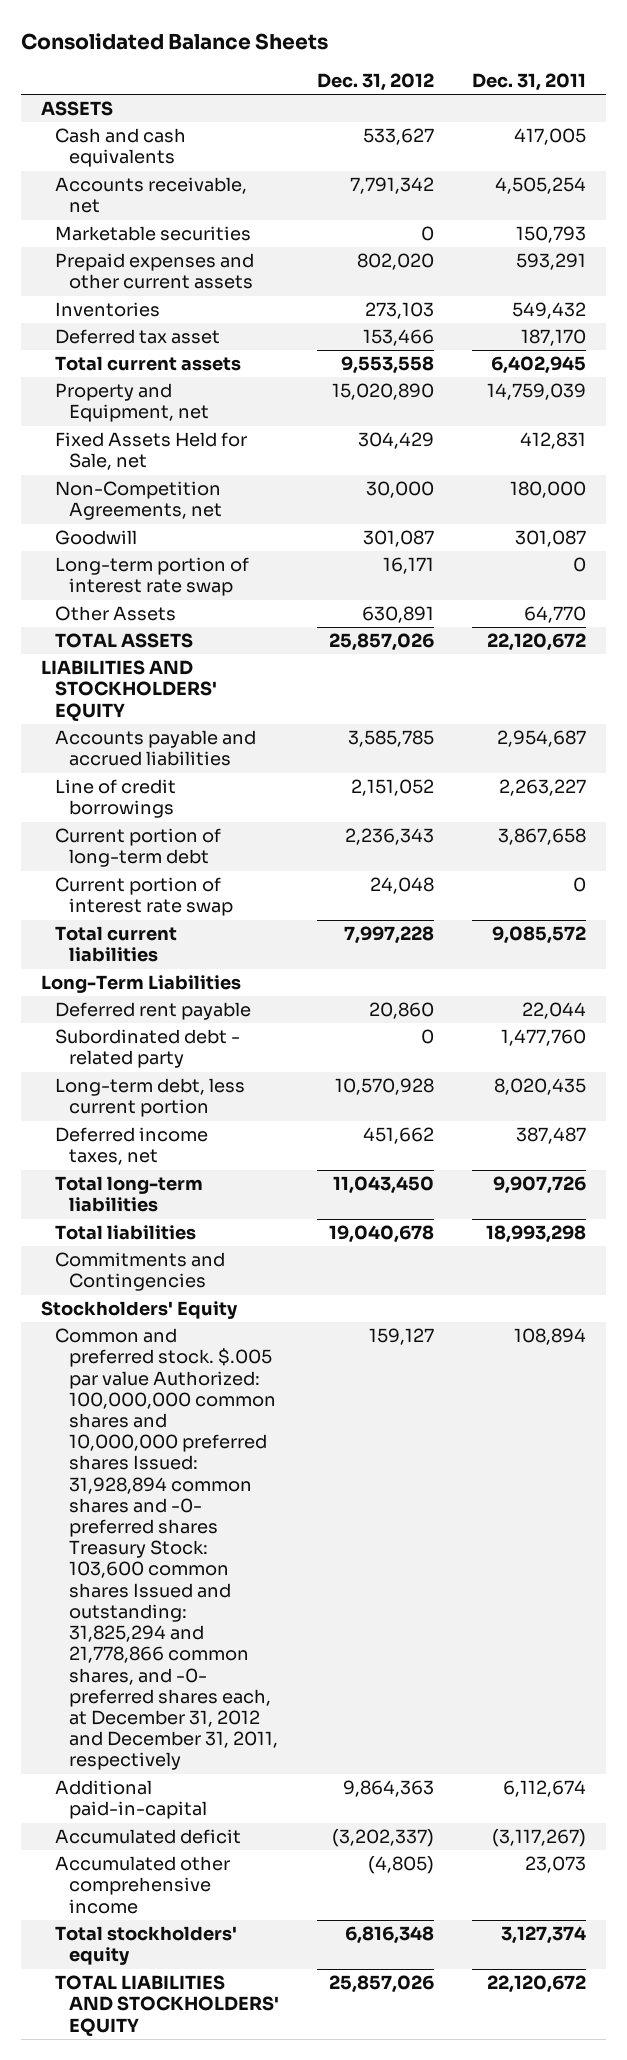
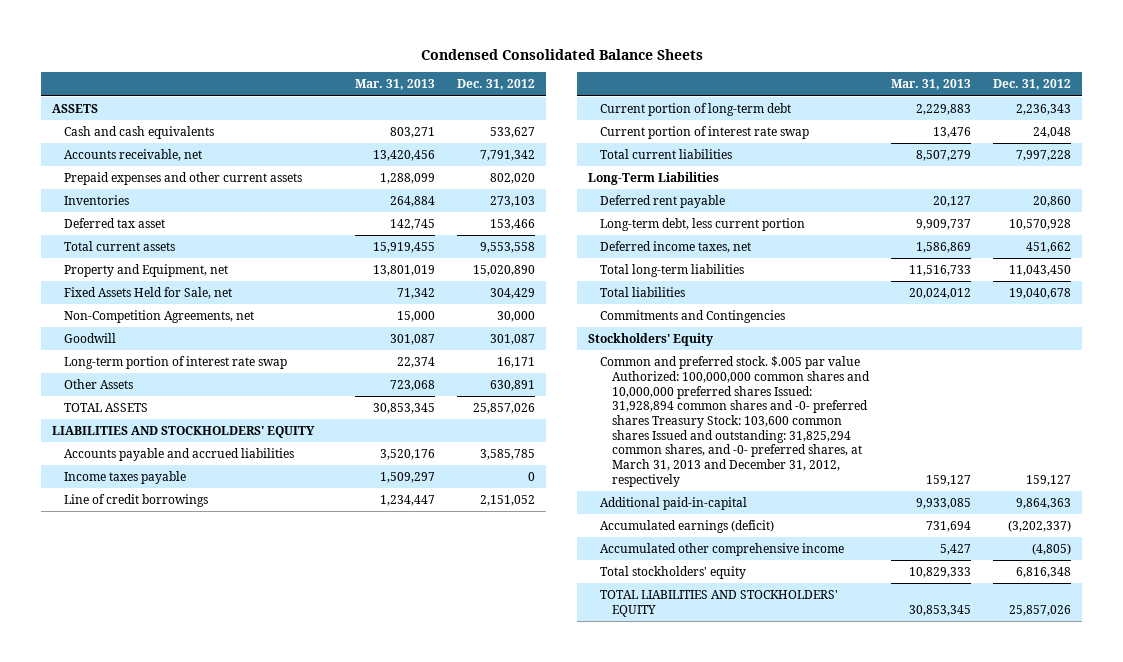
[21,33,329,51] Consolidated Balance Sheets -> [420,49,703,61] Condensed Consolidated Balance Sheets
[472,72,587,91] Dec. 31, 2011 -> none
none -> [355,79,436,91] Mar. 31, 2013
[54,226,251,242] Marketable securities -> none
none -> [64,471,187,485] Income taxes payable
[54,1029,240,1069] Subordinated debt - related party -> none
[54,1328,278,1771] Common and preferred stock. $.005 par value Authorized: 100,000,000 common shares and 10,000,000 preferred shares Issued: 31,928,894 common shares and -0- preferred shares Treasury Stock: 103,600 common shares Issued and outstanding: 31,825,294 and 21,778,866 common shares, and -0- preferred shares each, at December 31, 2012 and December 31, 2011, respectively -> [599,356,870,487] Common and preferred stock. $.005 par value Authorized: 100,000,000 common shares and 10,000,000 preferred shares Issued: 31,928,894 common shares and -0- preferred shares Treasury Stock: 103,600 common shares Issued and outstanding: 31,825,294 common shares, and -0- preferred shares, at March 31, 2013 and December 31, 2012, respectively
[54,1829,241,1845] Accumulated deficit -> [599,520,774,534] Accumulated earnings (deficit)

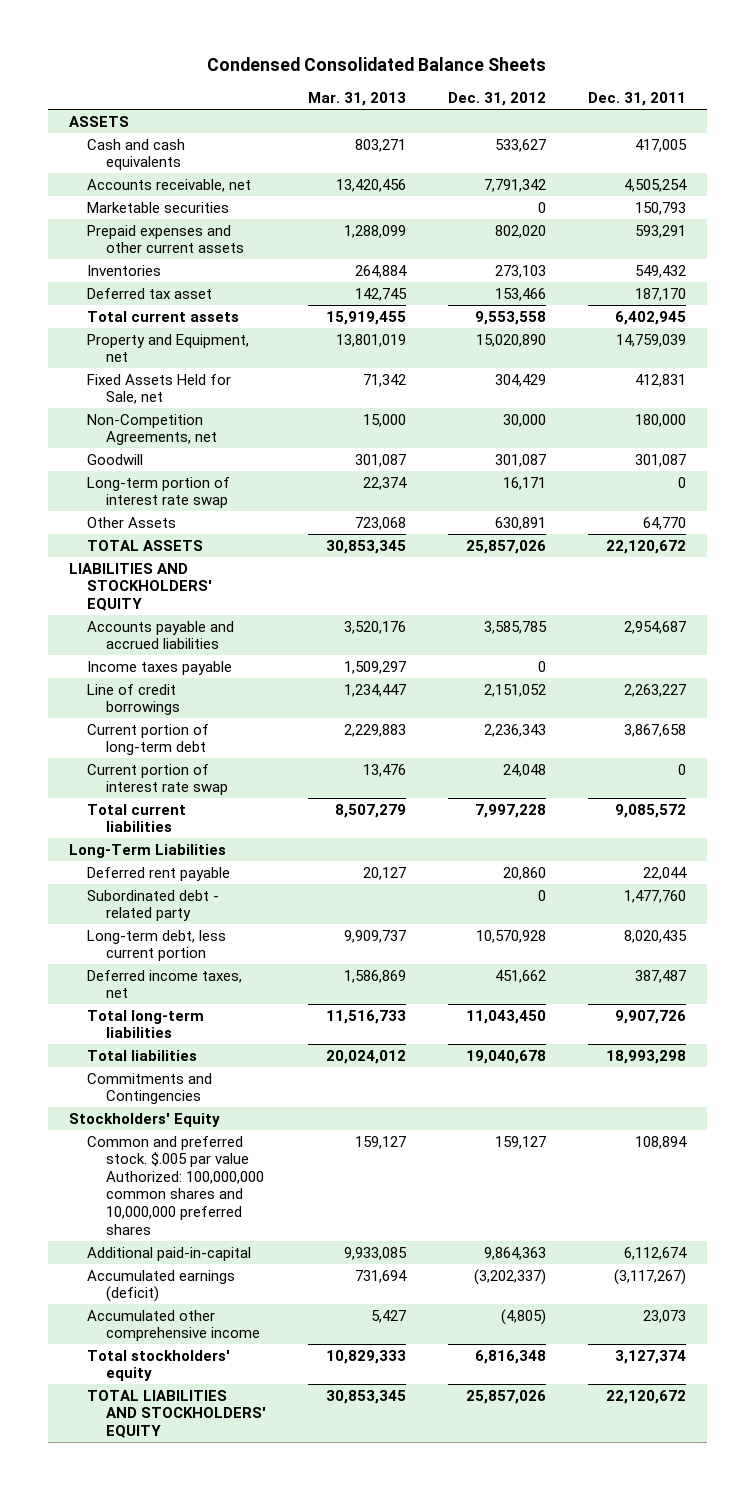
none -> [588,92,687,107] Dec. 31, 2011
none -> [87,201,230,213] Marketable securities
none -> [87,889,220,922] Subordinated debt - related party
[599,356,870,487] Common and preferred stock. $.005 par value Authorized: 100,000,000 common shares and 10,000,000 preferred shares Issued: 31,928,894 common shares and -0- preferred shares Treasury Stock: 103,600 common shares Issued and outstanding: 31,825,294 common shares, and -0- preferred shares, at March 31, 2013 and December 31, 2012, respectively -> [87,1135,265,1235] Common and preferred stock. $.005 par value Authorized: 100,000,000 common shares and 10,000,000 preferred shares

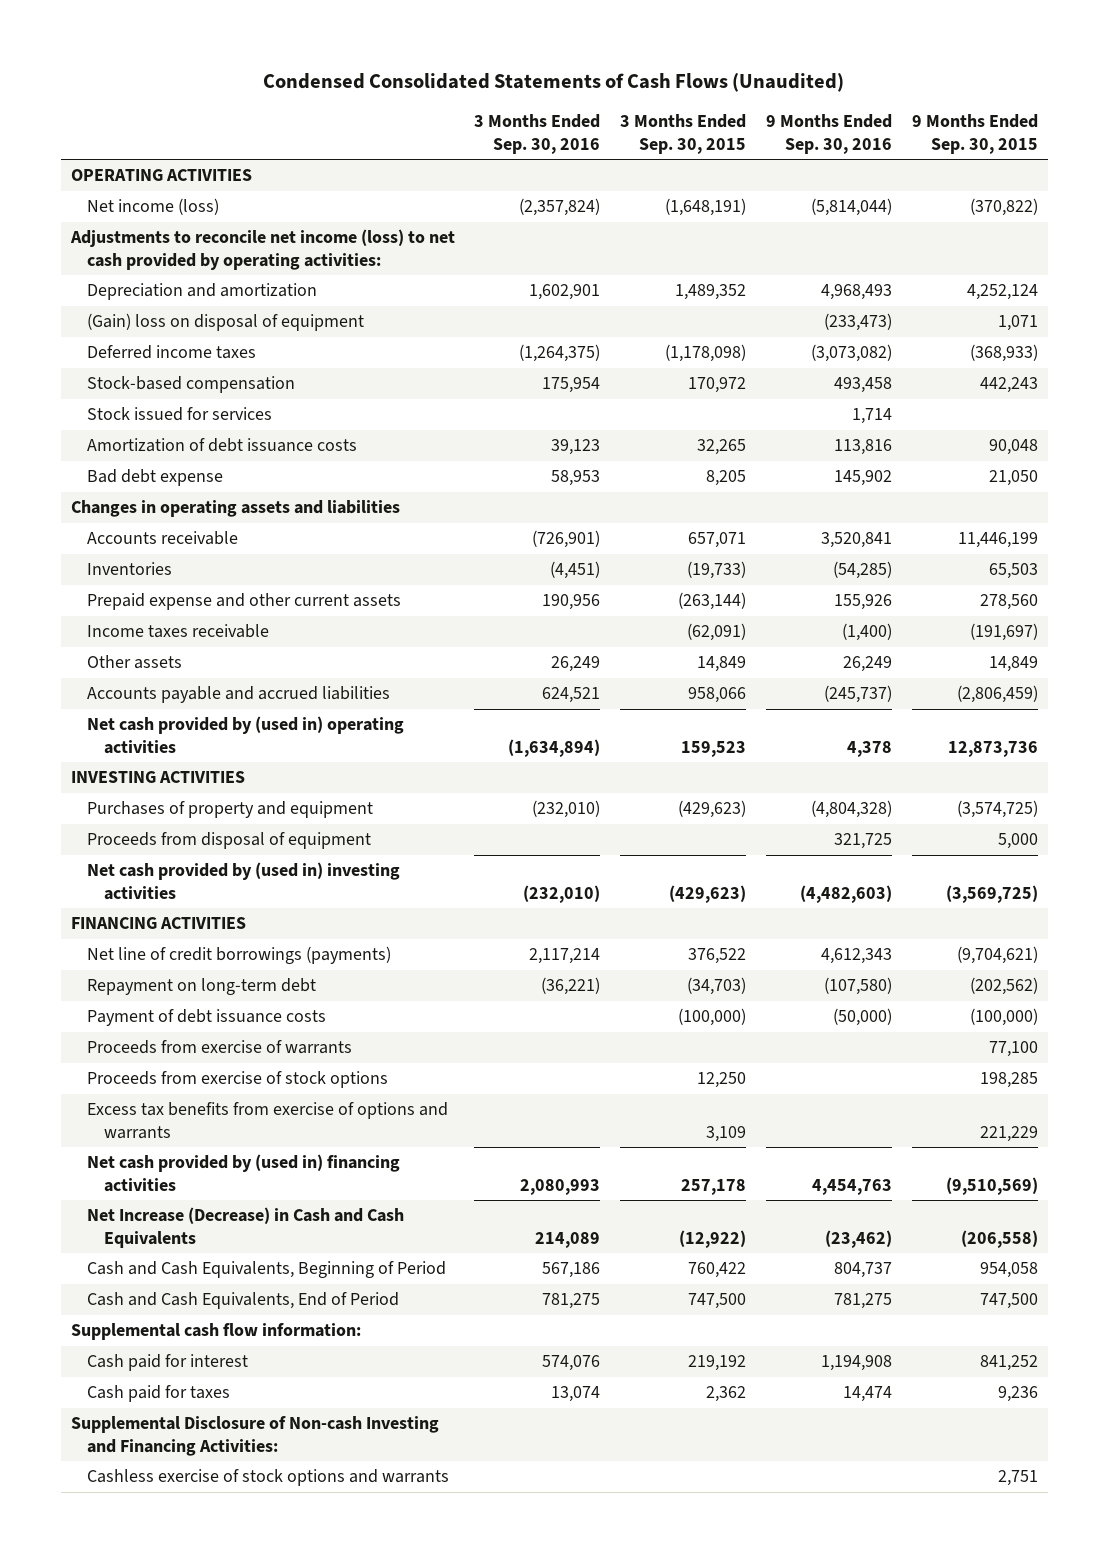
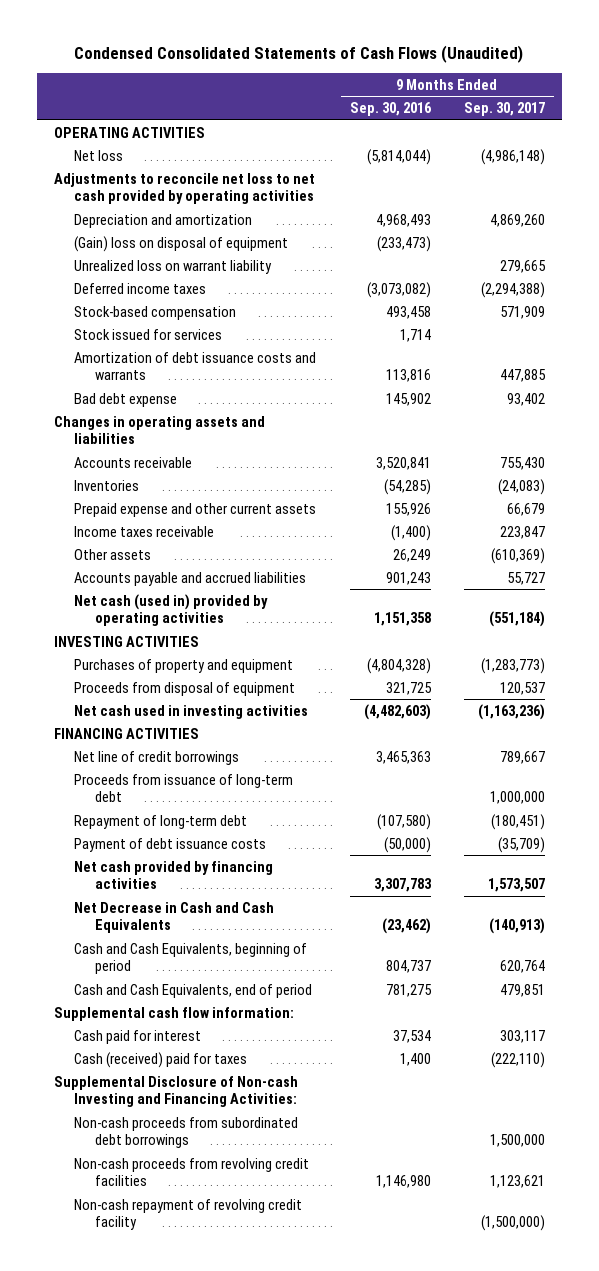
[474,114,601,154] 3 Months Ended Sep. 30, 2016 -> none
[620,114,747,154] 3 Months Ended Sep. 30, 2015 -> none
[912,114,1039,154] 9 Months Ended Sep. 30, 2015 -> none
none -> [464,102,546,117] Sep. 30, 2017
[87,198,220,216] Net income (loss) -> [74,149,124,161] Net loss
[69,229,455,270] Adjustments to reconcile net income (loss) to net cash provided by operating activities: -> [53,172,315,205] Adjustments to reconcile net loss to net cash provided by operating activities
none -> [74,259,273,274] Unrealized loss on warrant liability
[87,438,358,453] Amortization of debt issuance costs -> [74,351,317,381] Amortization of debt issuance costs and warrants
[824,685,893,704] (245,737) -> [385,571,431,585] 901,243
[87,716,405,754] Net cash provided by (used in) operating activities -> [74,593,269,627] Net cash (used in) provided by operating activities
[847,740,893,757] 4,378 -> [373,612,431,627] 1,151,358
[87,862,401,900] Net cash provided by (used in) investing activities -> [74,704,309,719] Net cash used in investing activities
[87,946,392,965] Net line of credit borrowings (payments) -> [74,750,240,765] Net line of credit borrowings
[821,948,893,965] 4,612,343 -> [375,750,431,764] 3,465,363
none -> [74,773,294,803] Proceeds from issuance of long-term debt
[87,978,317,996] Repayment on long-term debt -> [74,814,248,829] Repayment of long-term debt
[87,1040,353,1055] Proceeds from exercise of warrants -> none
[87,1071,389,1089] Proceeds from exercise of stock options -> none
[87,1102,449,1139] Excess tax benefits from exercise of options and warrants -> none
[87,1154,401,1192] Net cash provided by (used in) financing activities -> [74,860,274,890] Net cash provided by financing activities
[812,1178,893,1195] 4,454,763 -> [373,878,432,893] 3,307,783
[87,1207,405,1248] Net Increase (Decrease) in Cash and Cash Equivalents -> [74,901,275,934] Net Decrease in Cash and Cash Equivalents
[87,1261,447,1279] Cash and Cash Equivalents, Beginning of Period -> [74,942,308,975] Cash and Cash Equivalents, beginning of period
[87,1292,400,1310] Cash and Cash Equivalents, End of Period -> [74,983,313,998] Cash and Cash Equivalents, end of period
[821,1355,893,1372] 1,194,908 -> [392,1029,431,1043] 37,534
[87,1385,231,1403] Cash paid for taxes -> [74,1051,248,1068] Cash (received) paid for taxes
[843,1386,893,1403] 14,474 -> [399,1052,431,1066] 1,400
[87,1469,450,1487] Cashless exercise of stock options and warrants -> none
none -> [74,1116,299,1149] Non-cash proceeds from subordinated debt borrowings
none -> [74,1157,310,1187] Non-cash proceeds from revolving credit facilities
none -> [74,1198,303,1231] Non-cash repayment of revolving credit facility

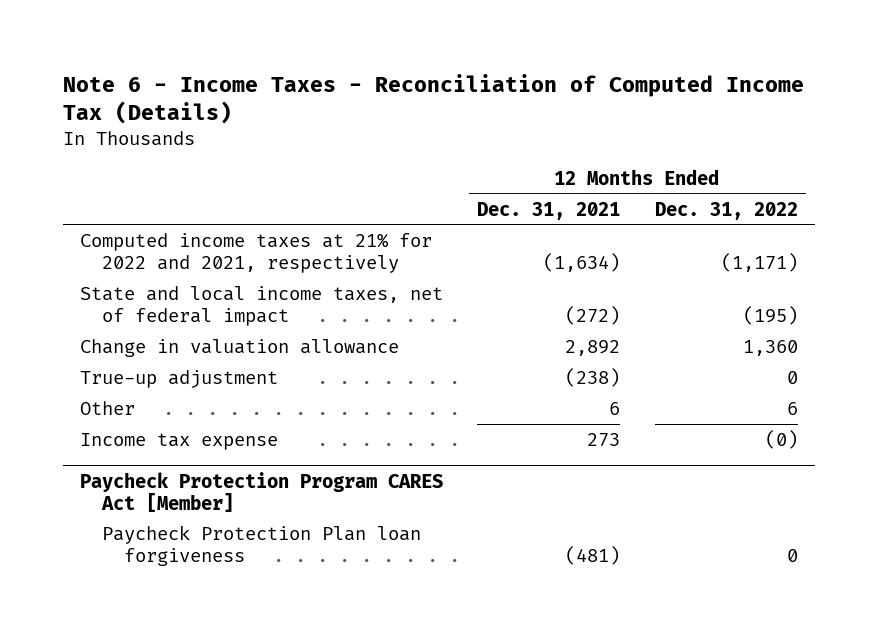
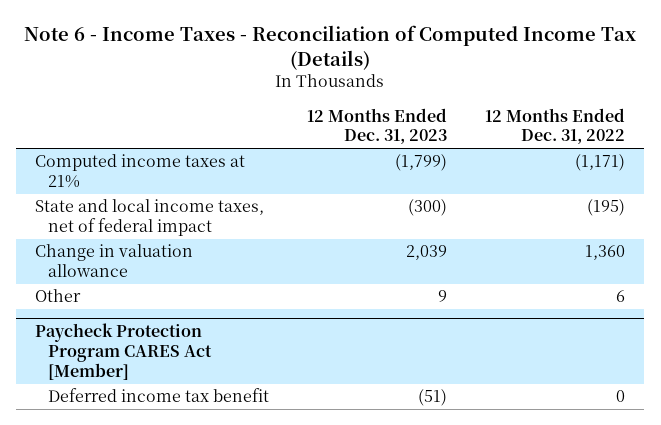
[477,201,621,220] Dec. 31, 2021 -> none
none -> [307,107,448,145] 12 Months Ended Dec. 31, 2023
[80,232,433,273] Computed income taxes at 21% for 2022 and 2021, respectively -> [35,154,246,189] Computed income taxes at 21%
[80,369,279,388] True-up adjustment -> none
[80,432,279,450] Income tax expense -> none
[102,524,422,566] Paycheck Protection Plan loan forgiveness -> [48,388,270,403] Deferred income tax benefit

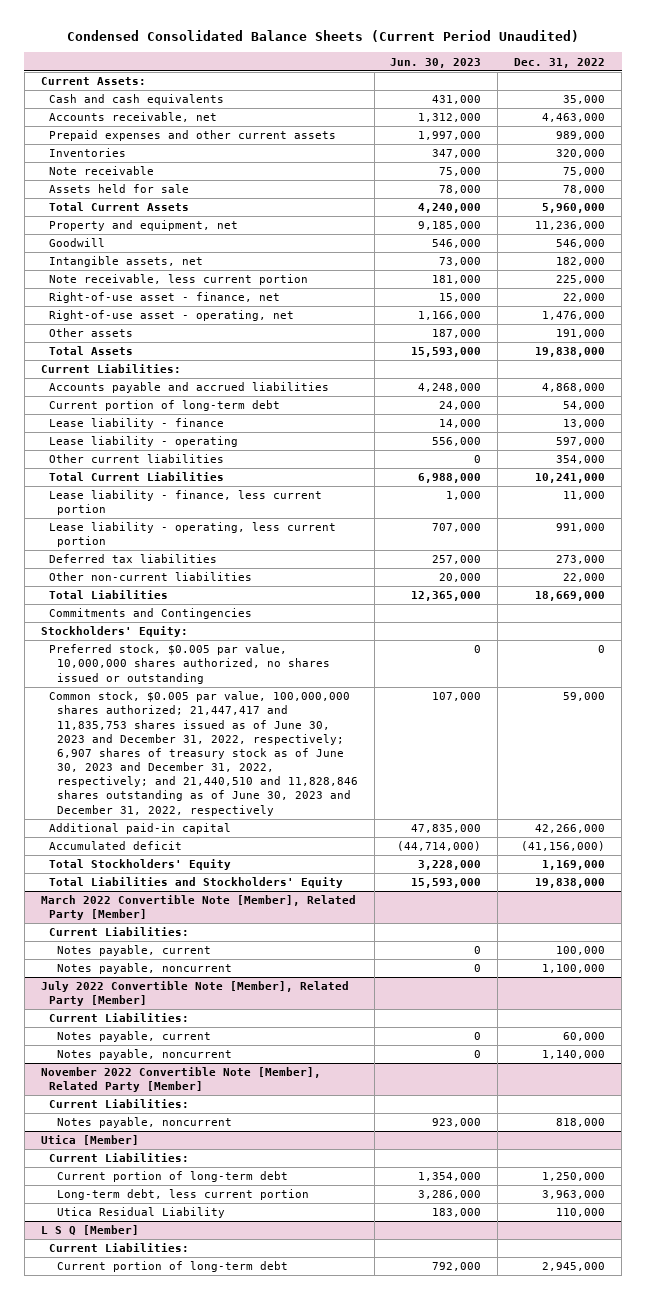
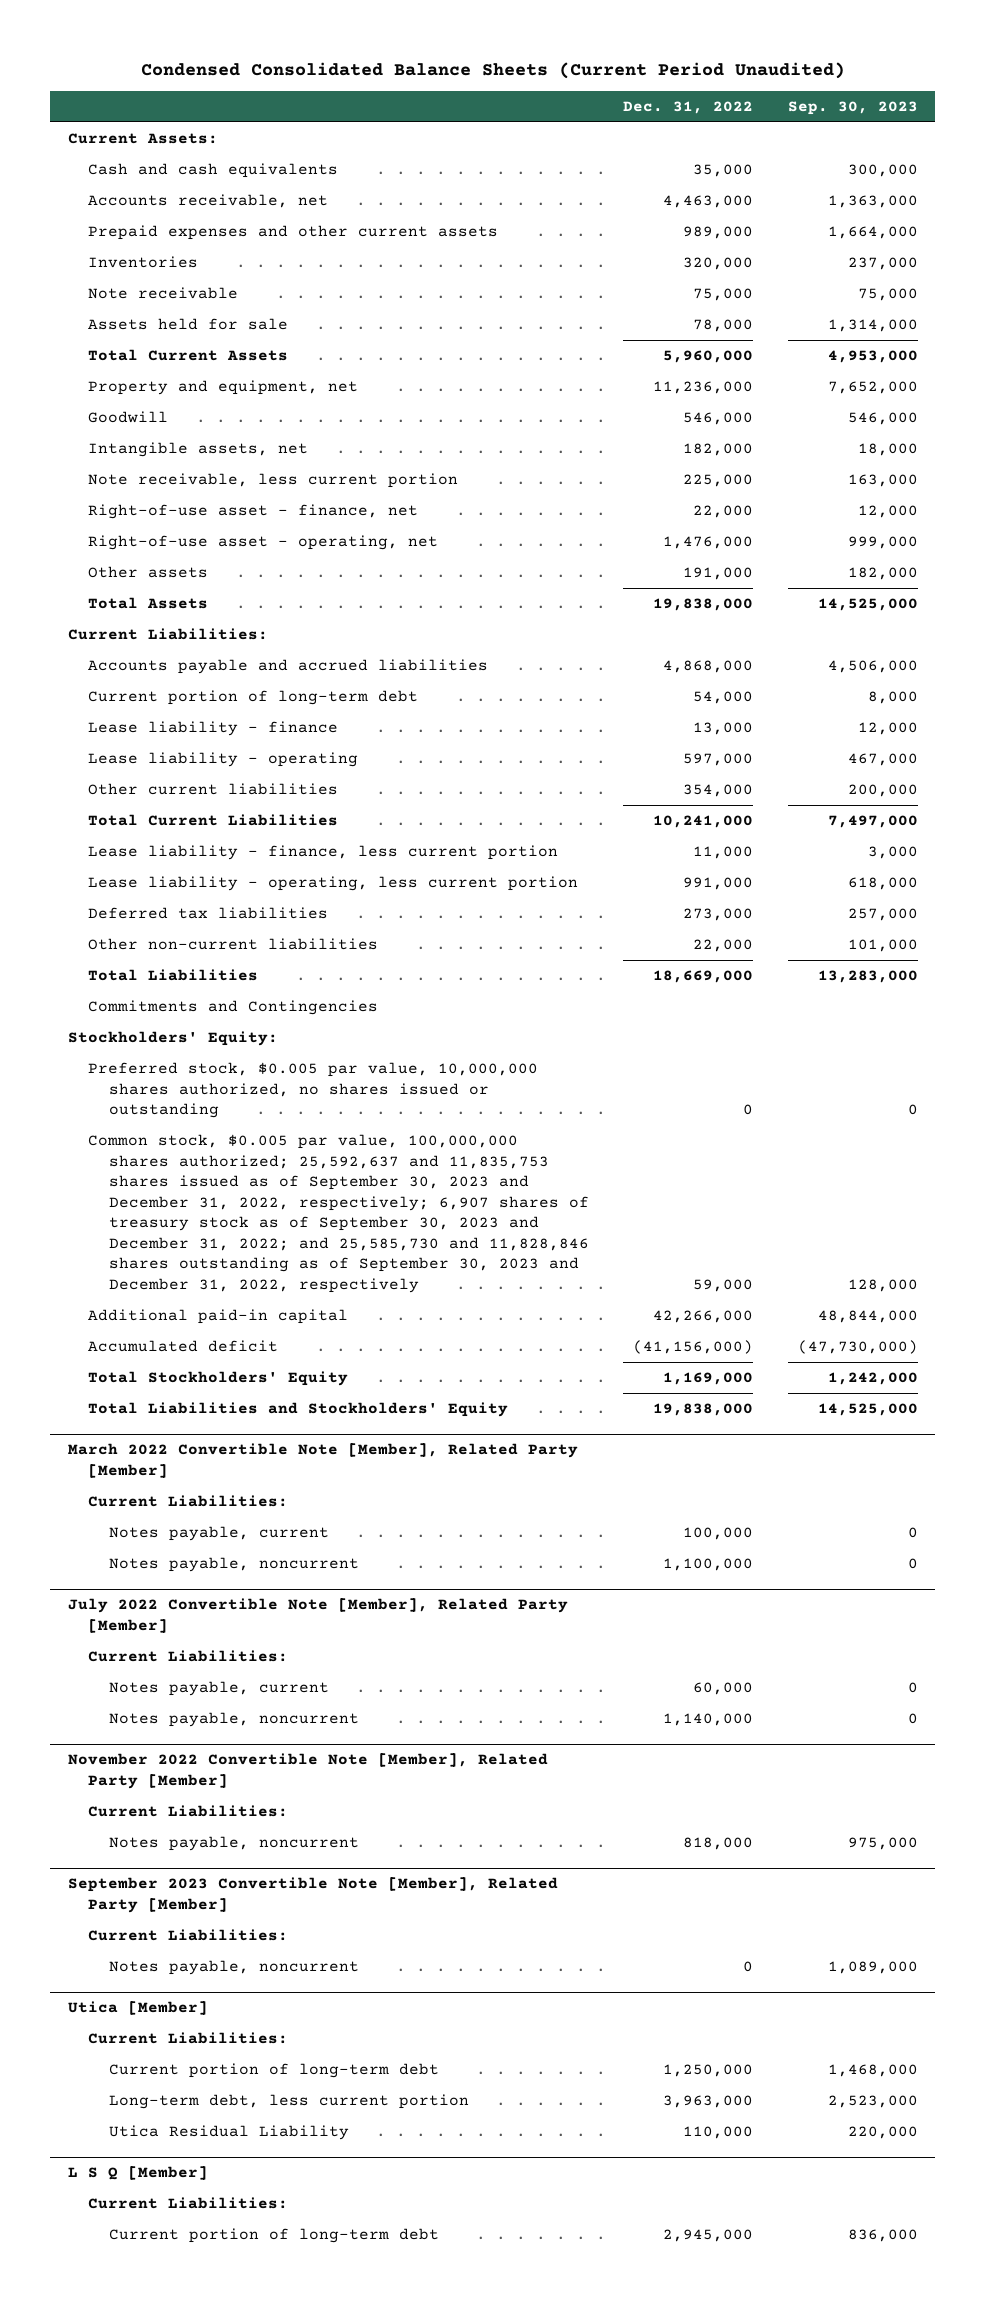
[390,57,482,68] Jun. 30, 2023 -> none
none -> [787,101,918,116] Sep. 30, 2023
[48,691,358,816] Common stock, $0.005 par value, 100,000,000 shares authorized; 21,447,417 and 11,835,753 shares issued as of June 30, 2023 and December 31, 2022, respectively; 6,907 shares of treasury stock as of June 30, 2023 and December 31, 2022, respectively; and 21,440,510 and 11,828,846 shares outstanding as of June 30, 2023 and December 31, 2022, respectively -> [88,1134,589,1293] Common stock, $0.005 par value, 100,000,000 shares authorized; 25,592,637 and 11,835,753 shares issued as of September 30, 2023 and December 31, 2022, respectively; 6,907 shares of treasury stock as of September 30, 2023 and December 31, 2022; and 25,585,730 and 11,828,846 shares outstanding as of September 30, 2023 and December 31, 2022, respectively
none -> [67,1877,558,1913] September 2023 Convertible Note [Member], Related Party [Member]
none -> [88,1929,289,1942] Current Liabilities:
none -> [108,1960,359,1976] Notes payable, noncurrent

